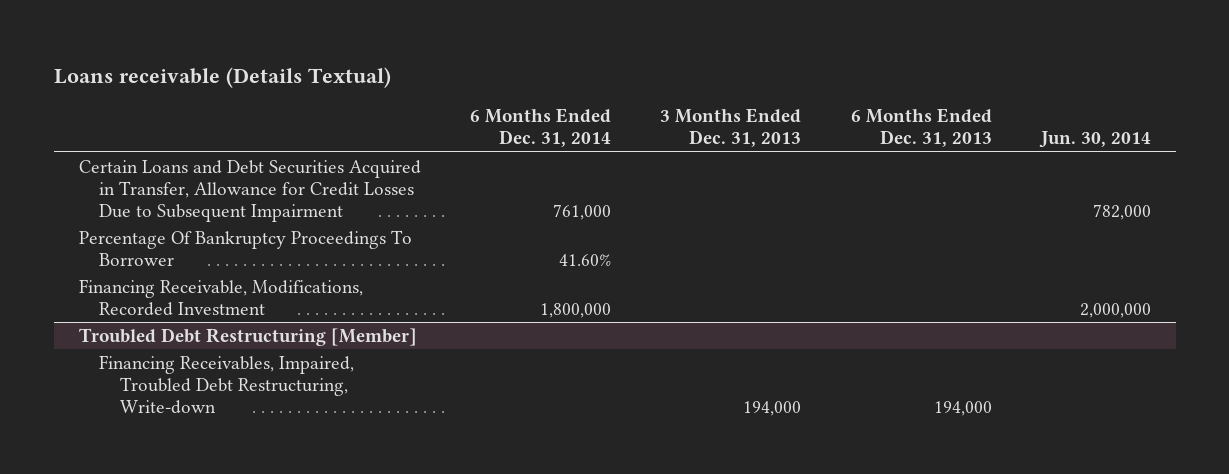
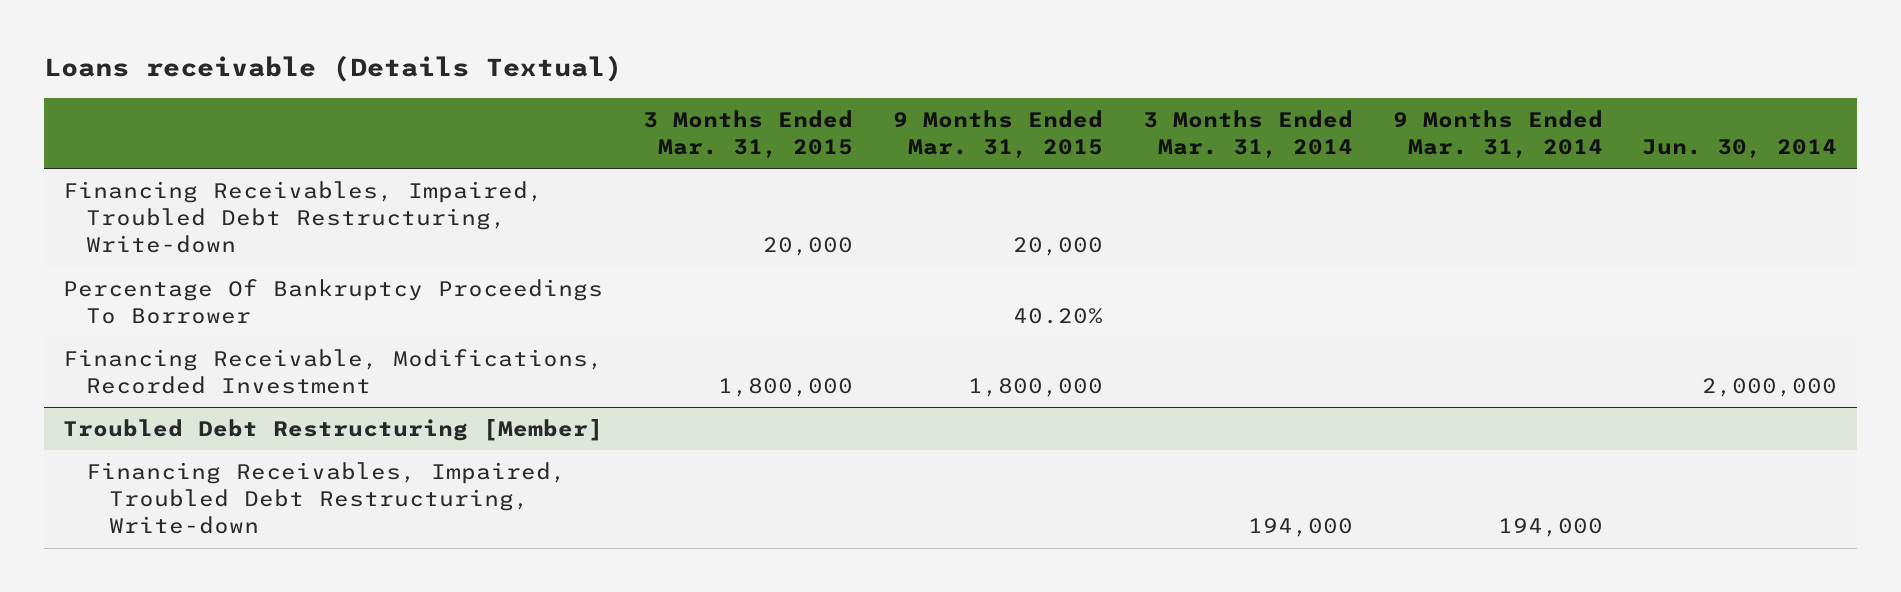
[469,108,611,148] 6 Months Ended Dec. 31, 2014 -> none
[660,108,802,148] 3 Months Ended Dec. 31, 2013 -> none
[850,108,992,148] 6 Months Ended Dec. 31, 2013 -> none
none -> [643,109,854,158] 3 Months Ended Mar. 31, 2015
none -> [893,109,1104,158] 9 Months Ended Mar. 31, 2015
none -> [1142,109,1353,158] 3 Months Ended Mar. 31, 2014
none -> [1392,109,1603,158] 9 Months Ended Mar. 31, 2014
[78,159,421,222] Certain Loans and Debt Securities Acquired in Transfer, Allowance for Credit Losses Due to Subsequent Impairment -> none
none -> [63,181,544,254] Financing Receivables, Impaired, Troubled Debt Restructuring, Write-down

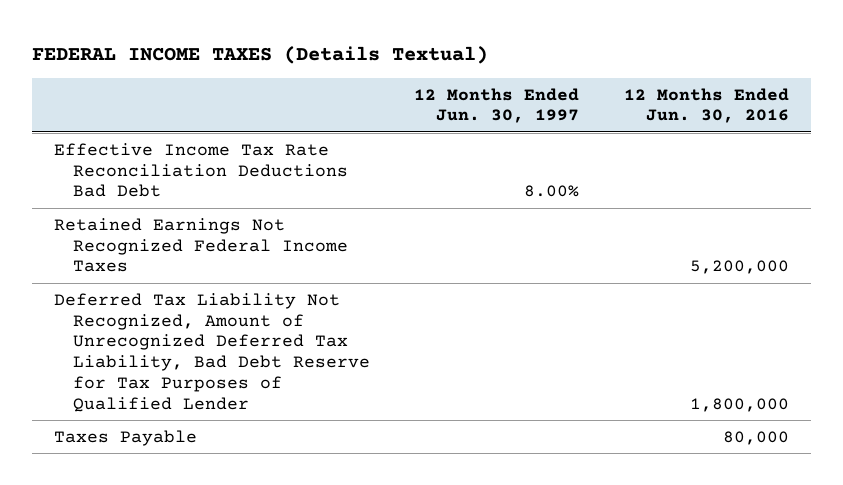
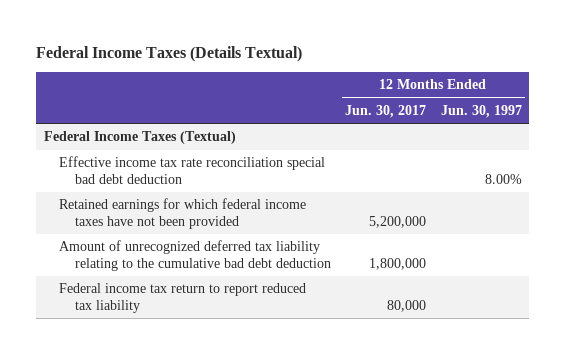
[31,45,488,64] FEDERAL INCOME TAXES (Details Textual) -> [36,46,303,63] Federal Income Taxes (Details Textual)
[624,87,790,124] 12 Months Ended Jun. 30, 2016 -> none
none -> [345,105,427,119] Jun. 30, 2017
none -> [43,131,236,145] Federal Income Taxes (Textual)
[54,142,348,198] Effective Income Tax Rate Reconciliation Deductions Bad Debt -> [59,156,326,184] Effective income tax rate reconciliation special bad debt deduction
[54,217,348,273] Retained Earnings Not Recognized Federal Income Taxes -> [59,198,307,229] Retained earnings for which federal income taxes have not been provided
[54,292,370,412] Deferred Tax Liability Not Recognized, Amount of Unrecognized Deferred Tax Liability, Bad Debt Reserve for Tax Purposes of Qualified Lender -> [59,240,331,271] Amount of unrecognized deferred tax liability relating to the cumulative bad debt deduction
[54,429,198,446] Taxes Payable -> [59,283,307,313] Federal income tax return to report reduced tax liability

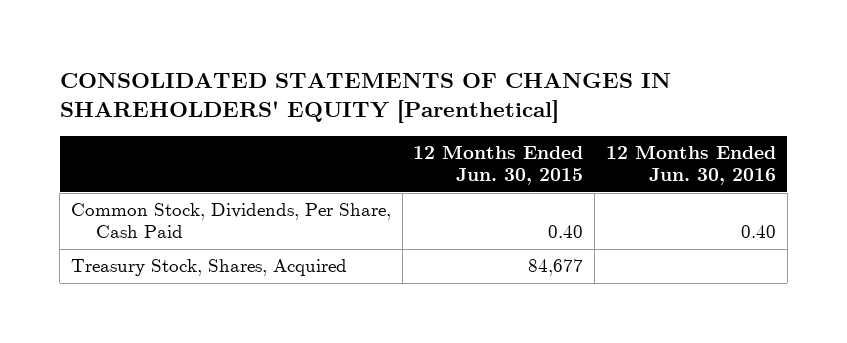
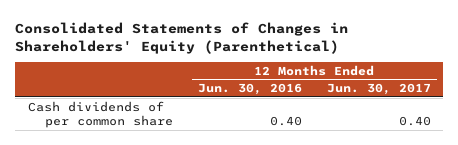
[59,73,671,124] CONSOLIDATED STATEMENTS OF CHANGES IN SHAREHOLDERS' EQUITY [Parenthetical] -> [15,21,349,54] Consolidated Statements of Changes in Shareholders' Equity (Parenthetical)
[413,145,584,186] 12 Months Ended Jun. 30, 2015 -> none
none -> [326,83,431,96] Jun. 30, 2017
[70,259,347,277] Treasury Stock, Shares, Acquired -> none
[70,203,391,239] Common Stock, Dividends, Per Share, Cash Paid -> [27,100,174,129] Cash dividends of per common share

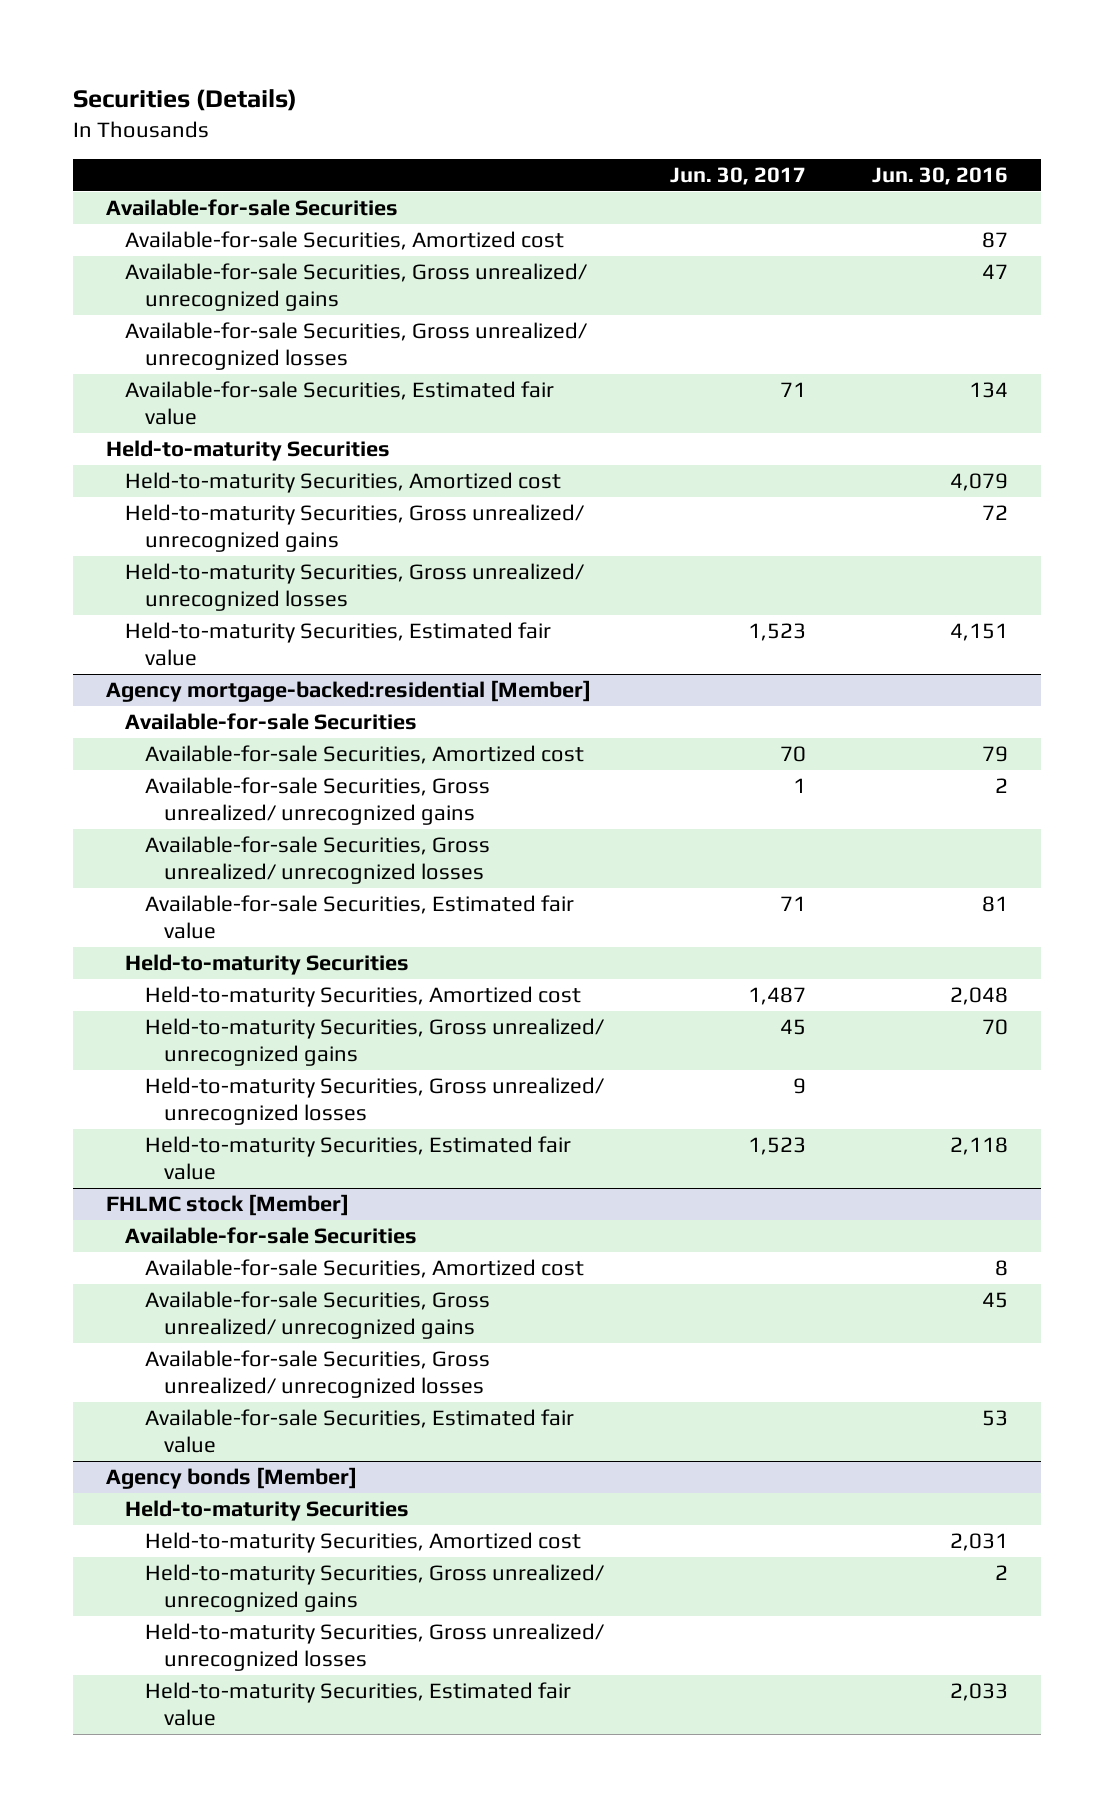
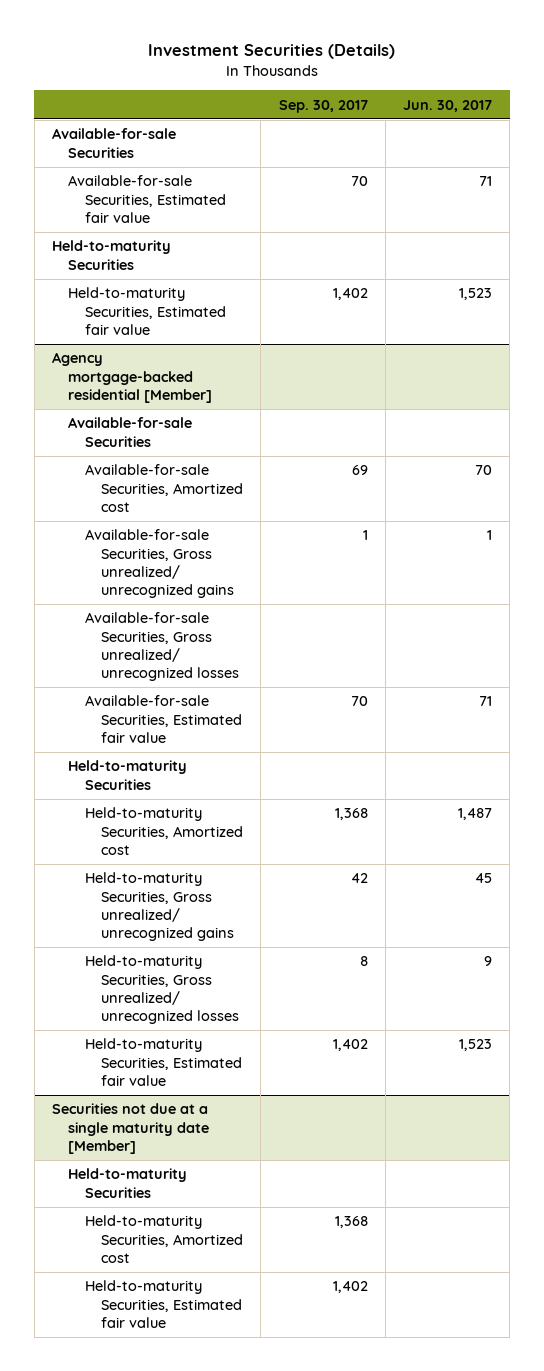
[72,88,297,111] Securities (Details) -> [148,44,396,60] Investment Securities (Details)
[871,166,1008,185] Jun. 30, 2016 -> none
none -> [278,99,368,113] Sep. 30, 2017
[125,231,565,251] Available-for-sale Securities, Amortized cost -> none
[125,263,589,311] Available-for-sale Securities, Gross unrealized/ unrecognized gains -> none
[125,322,589,370] Available-for-sale Securities, Gross unrealized/ unrecognized losses -> none
[125,472,562,494] Held-to-maturity Securities, Amortized cost -> none
[125,504,586,552] Held-to-maturity Securities, Gross unrealized/ unrecognized gains -> none
[125,563,586,611] Held-to-maturity Securities, Gross unrealized/ unrecognized losses -> none
[105,680,591,703] Agency mortgage-backed:residential [Member] -> [51,352,213,403] Agency mortgage-backed residential [Member]
[105,1194,349,1217] FHLMC stock [Member] -> none
[125,1227,418,1245] Available-for-sale Securities -> none
[144,1259,584,1279] Available-for-sale Securities, Amortized cost -> none
[144,1291,490,1339] Available-for-sale Securities, Gross unrealized/ unrecognized gains -> none
[144,1350,490,1398] Available-for-sale Securities, Gross unrealized/ unrecognized losses -> none
[144,1409,574,1453] Available-for-sale Securities, Estimated fair value -> none
[105,1467,357,1490] Agency bonds [Member] -> none
[125,1500,410,1522] Held-to-maturity Securities -> none
[144,1532,581,1554] Held-to-maturity Securities, Amortized cost -> none
[144,1564,605,1612] Held-to-maturity Securities, Gross unrealized/ unrecognized gains -> none
[144,1623,605,1671] Held-to-maturity Securities, Gross unrealized/ unrecognized losses -> none
[144,1682,571,1726] Held-to-maturity Securities, Estimated fair value -> none
none -> [51,1103,210,1154] Securities not due at a single maturity date [Member]
none -> [68,1168,188,1198] Held-to-maturity Securities
none -> [84,1215,244,1263] Held-to-maturity Securities, Amortized cost
none -> [84,1280,243,1328] Held-to-maturity Securities, Estimated fair value

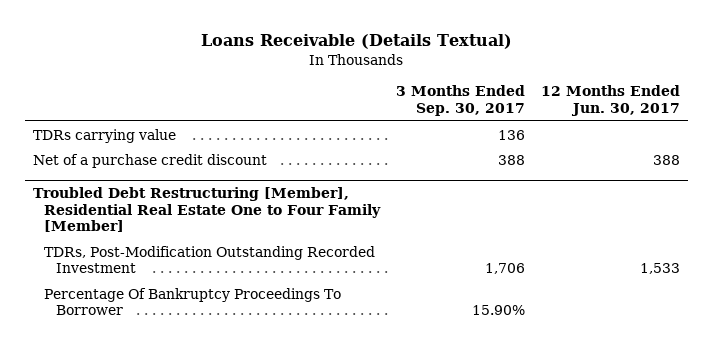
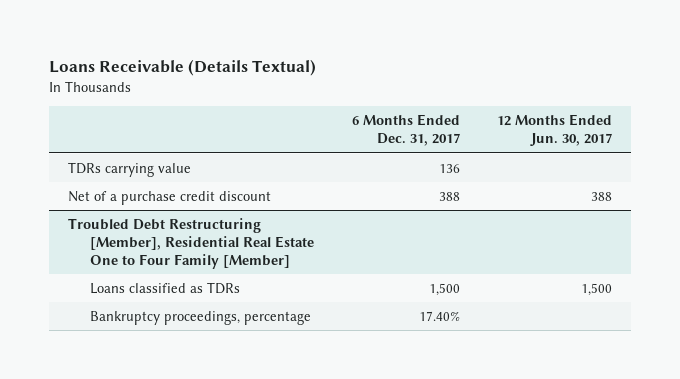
[396,85,526,117] 3 Months Ended Sep. 30, 2017 -> none
none -> [351,114,460,147] 6 Months Ended Dec. 31, 2017
[44,245,376,274] TDRs, Post-Modification Outstanding Recorded Investment -> none
none -> [90,281,241,294] Loans classified as TDRs
[44,287,342,316] Percentage Of Bankruptcy Proceedings To Borrower -> [90,310,312,325] Bankruptcy proceedings, percentage

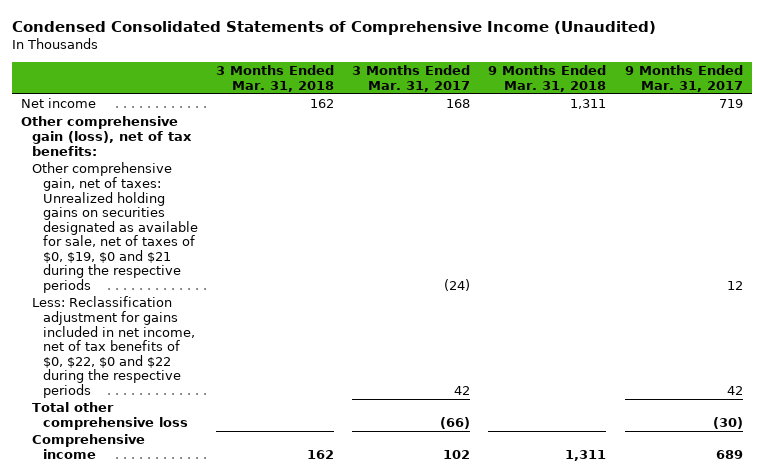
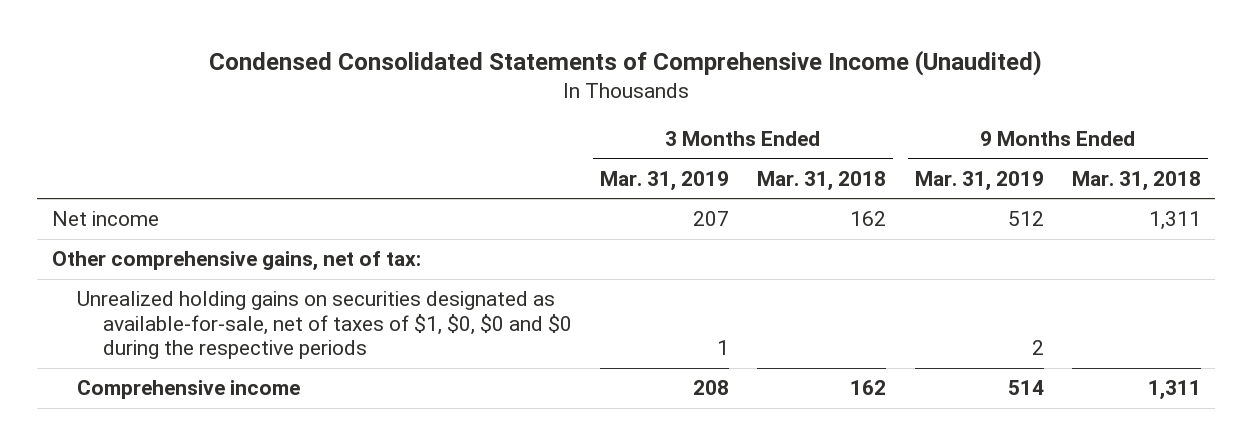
[352,65,471,92] 3 Months Ended Mar. 31, 2017 -> none
[624,65,743,92] 9 Months Ended Mar. 31, 2017 -> none
none -> [600,170,730,191] Mar. 31, 2019
none -> [914,170,1044,191] Mar. 31, 2019
[32,296,195,398] Less: Reclassification adjustment for gains included in net income, net of tax benefits of $0, $22, $0 and $22 during the respective periods -> none
[32,402,188,431] Total other comprehensive loss -> none
[21,116,193,156] Other comprehensive gain (loss), net of tax benefits: -> [51,251,421,272] Other comprehensive gains, net of tax:
[32,162,198,293] Other comprehensive gain, net of taxes: Unrealized holding gains on securities designated as available for sale, net of taxes of $0, $19, $0 and $21 during the respective periods -> [77,291,572,360] Unrealized holding gains on securities designated as available-for-sale, net of taxes of $1, $0, $0 and $0 during the respective periods

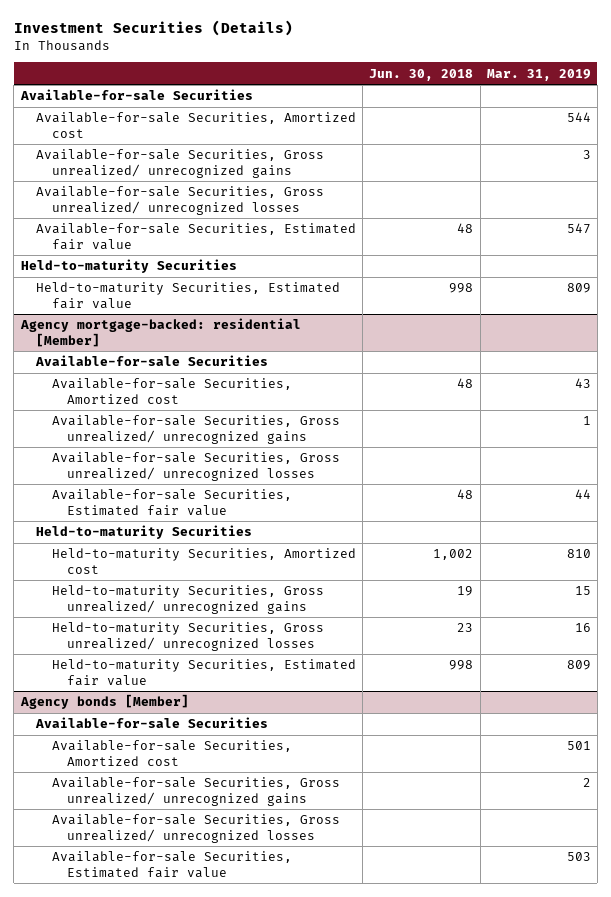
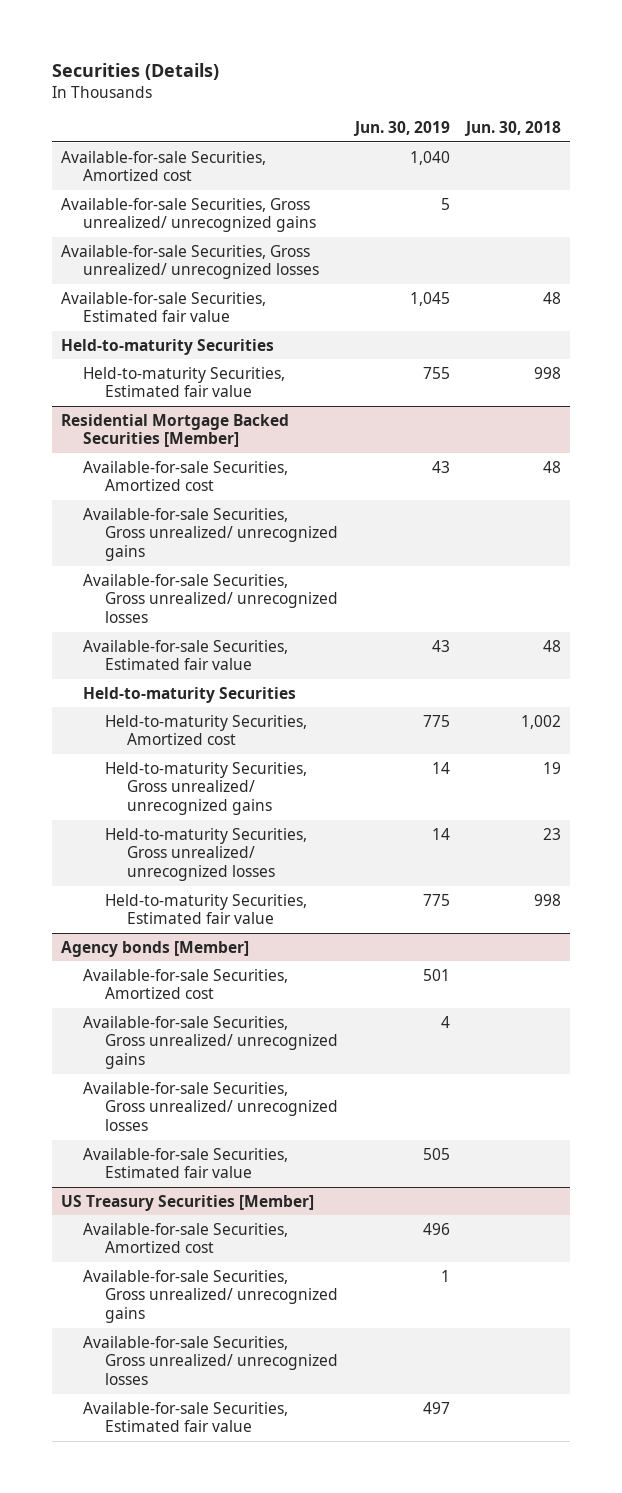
[13,20,293,37] Investment Securities (Details) -> [52,62,220,80] Securities (Details)
[486,68,591,81] Mar. 31, 2019 -> none
none -> [352,120,450,136] Jun. 30, 2019
[19,89,253,101] Available-for-sale Securities -> none
[35,355,269,367] Available-for-sale Securities -> none
[19,318,301,347] Agency mortgage-backed: residential [Member] -> [60,413,289,448] Residential Mortgage Backed Securities [Member]
[35,717,269,729] Available-for-sale Securities -> none
none -> [60,1194,314,1211] US Treasury Securities [Member]
none -> [82,1222,288,1254] Available-for-sale Securities, Amortized cost
none -> [82,1269,339,1324] Available-for-sale Securities, Gross unrealized/ unrecognized gains
none -> [82,1335,339,1386] Available-for-sale Securities, Gross unrealized/ unrecognized losses
none -> [82,1401,288,1433] Available-for-sale Securities, Estimated fair value

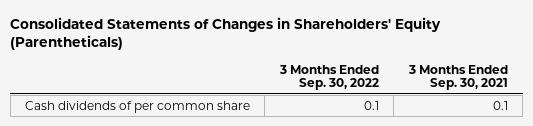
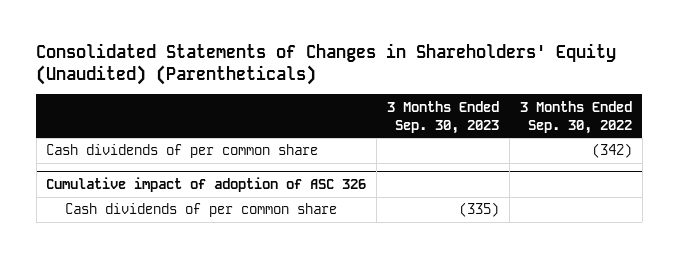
[10,16,442,51] Consolidated Statements of Changes in Shareholders' Equity (Parentheticals) -> [36,43,617,86] Consolidated Statements of Changes in Shareholders' Equity (Unaudited) (Parentheticals)
[407,64,508,91] 3 Months Ended Sep. 30, 2021 -> none
none -> [387,100,500,134] 3 Months Ended Sep. 30, 2023
[363,100,379,110] 0.1 -> [592,143,633,159] (342)
none -> [46,177,367,193] Cumulative impact of adoption of ASC 326
none -> [64,203,337,218] Cash dividends of per common share

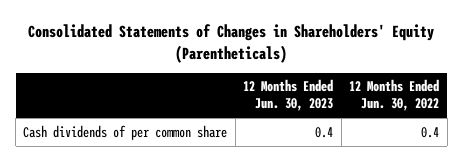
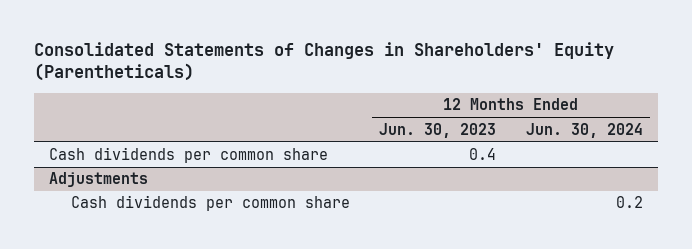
[349,79,440,112] 12 Months Ended Jun. 30, 2022 -> none
none -> [525,122,643,138] Jun. 30, 2024
[23,124,228,140] Cash dividends of per common share -> [48,147,328,164] Cash dividends per common share
none -> [48,172,148,188] Adjustments
none -> [70,195,350,212] Cash dividends per common share

